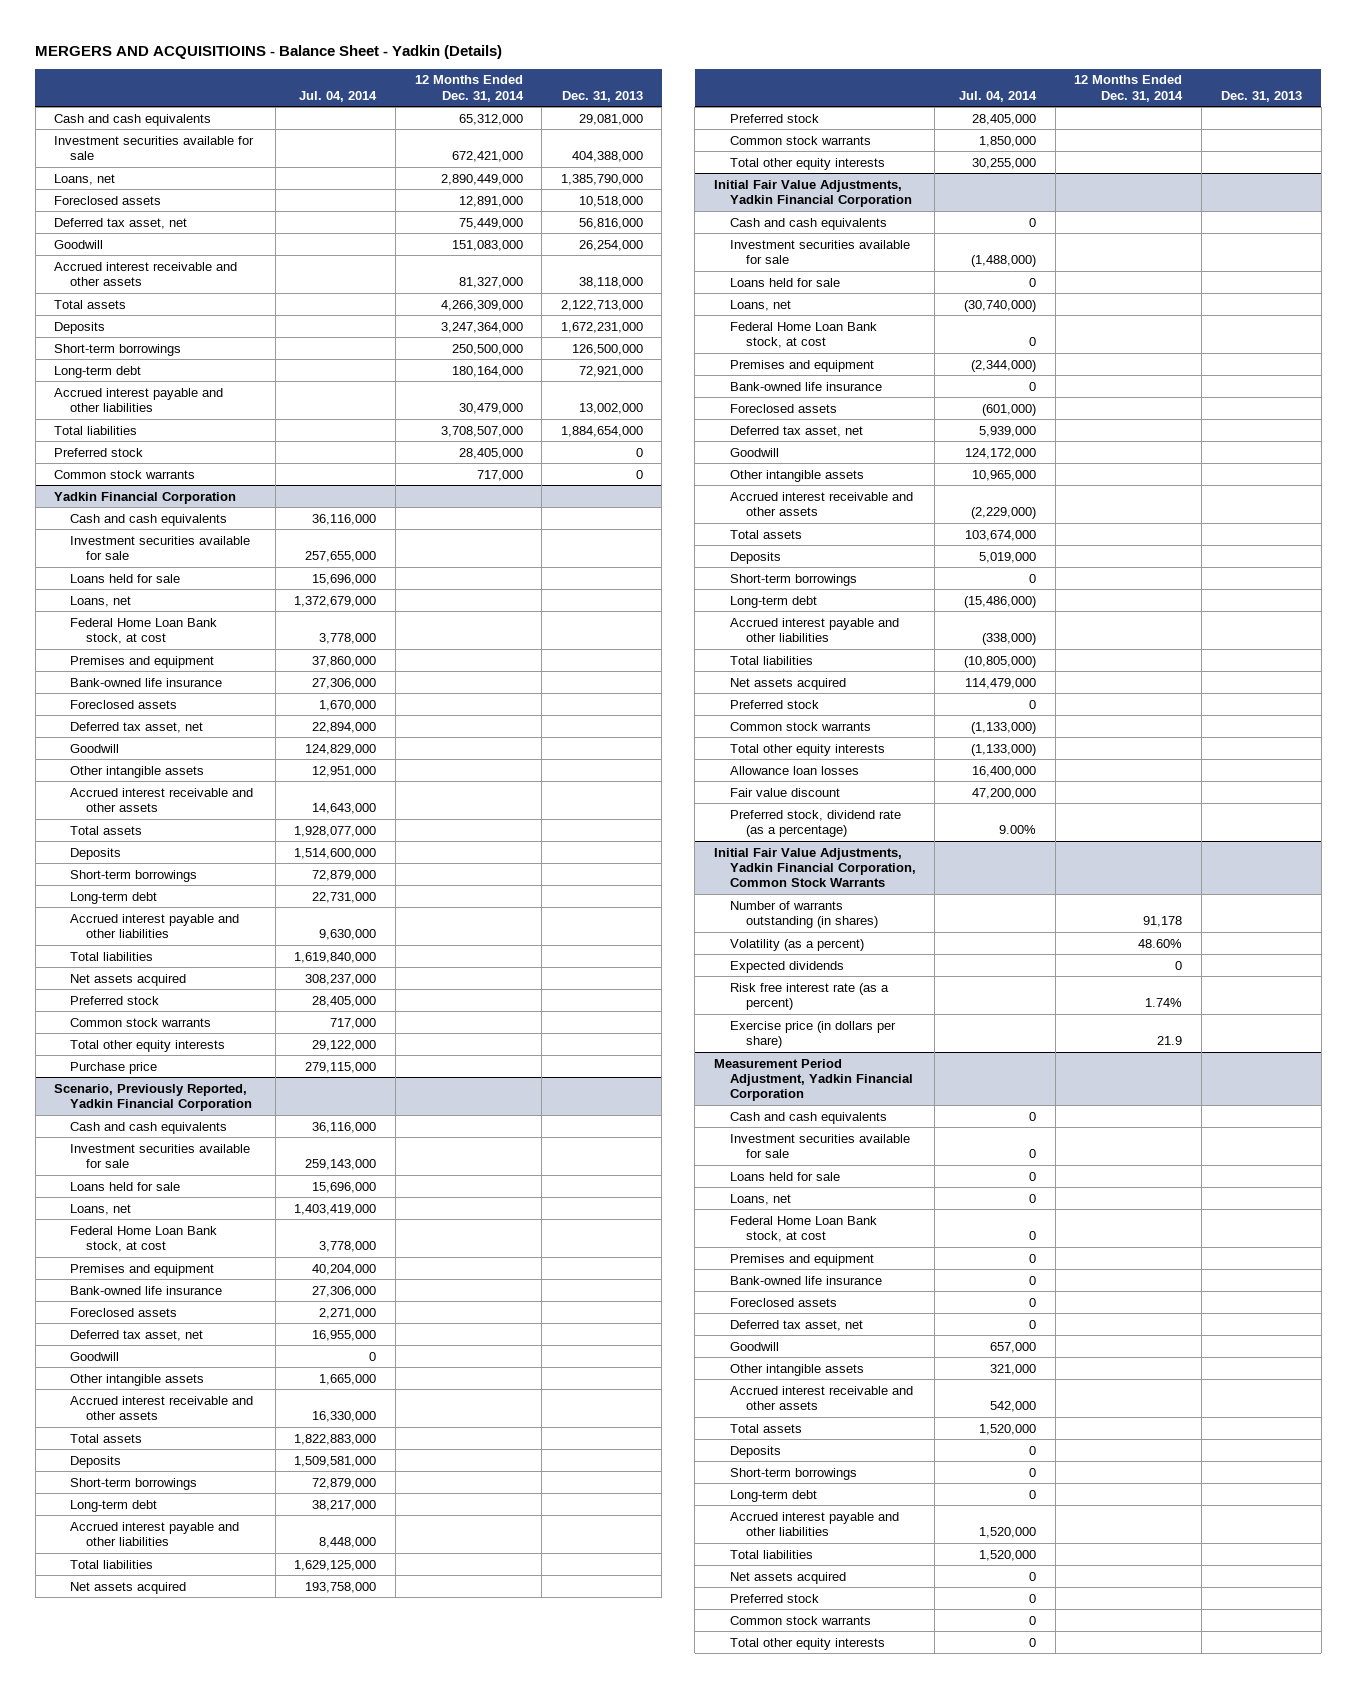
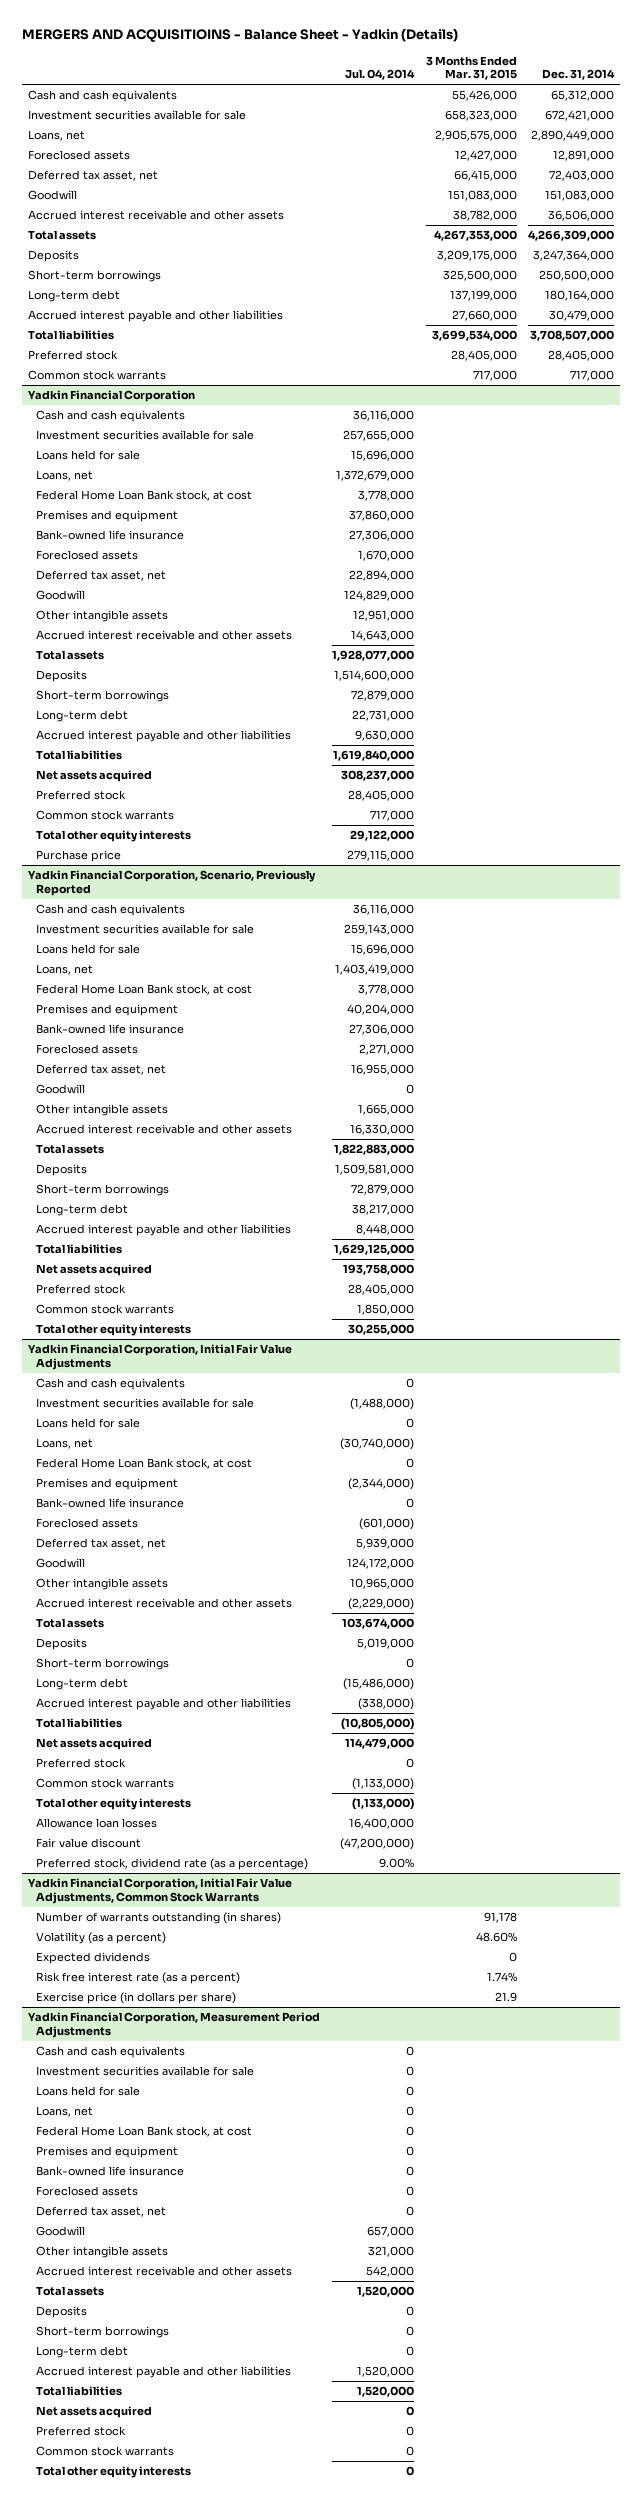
[414,75,524,102] 12 Months Ended Dec. 31, 2014 -> none
[561,90,643,102] Dec. 31, 2013 -> none
none -> [425,55,517,81] 3 Months Ended Mar. 31, 2015
none -> [542,69,616,81] Dec. 31, 2014
[54,1083,253,1112] Scenario, Previously Reported, Yadkin Financial Corporation -> [27,870,316,896] Yadkin Financial Corporation, Scenario, Previously Reported
[713,179,912,208] Initial Fair Value Adjustments, Yadkin Financial Corporation -> [27,1344,292,1370] Yadkin Financial Corporation, Initial Fair Value Adjustments
[971,787,1036,799] 47,200,000 -> [339,1838,414,1851] (47,200,000)
[713,847,916,888] Initial Fair Value Adjustments, Yadkin Financial Corporation, Common Stock Warrants -> [27,1878,292,1904] Yadkin Financial Corporation, Initial Fair Value Adjustments, Common Stock Warrants
[713,1058,913,1102] Measurement Period Adjustment, Yadkin Financial Corporation -> [27,2012,320,2038] Yadkin Financial Corporation, Measurement Period Adjustments

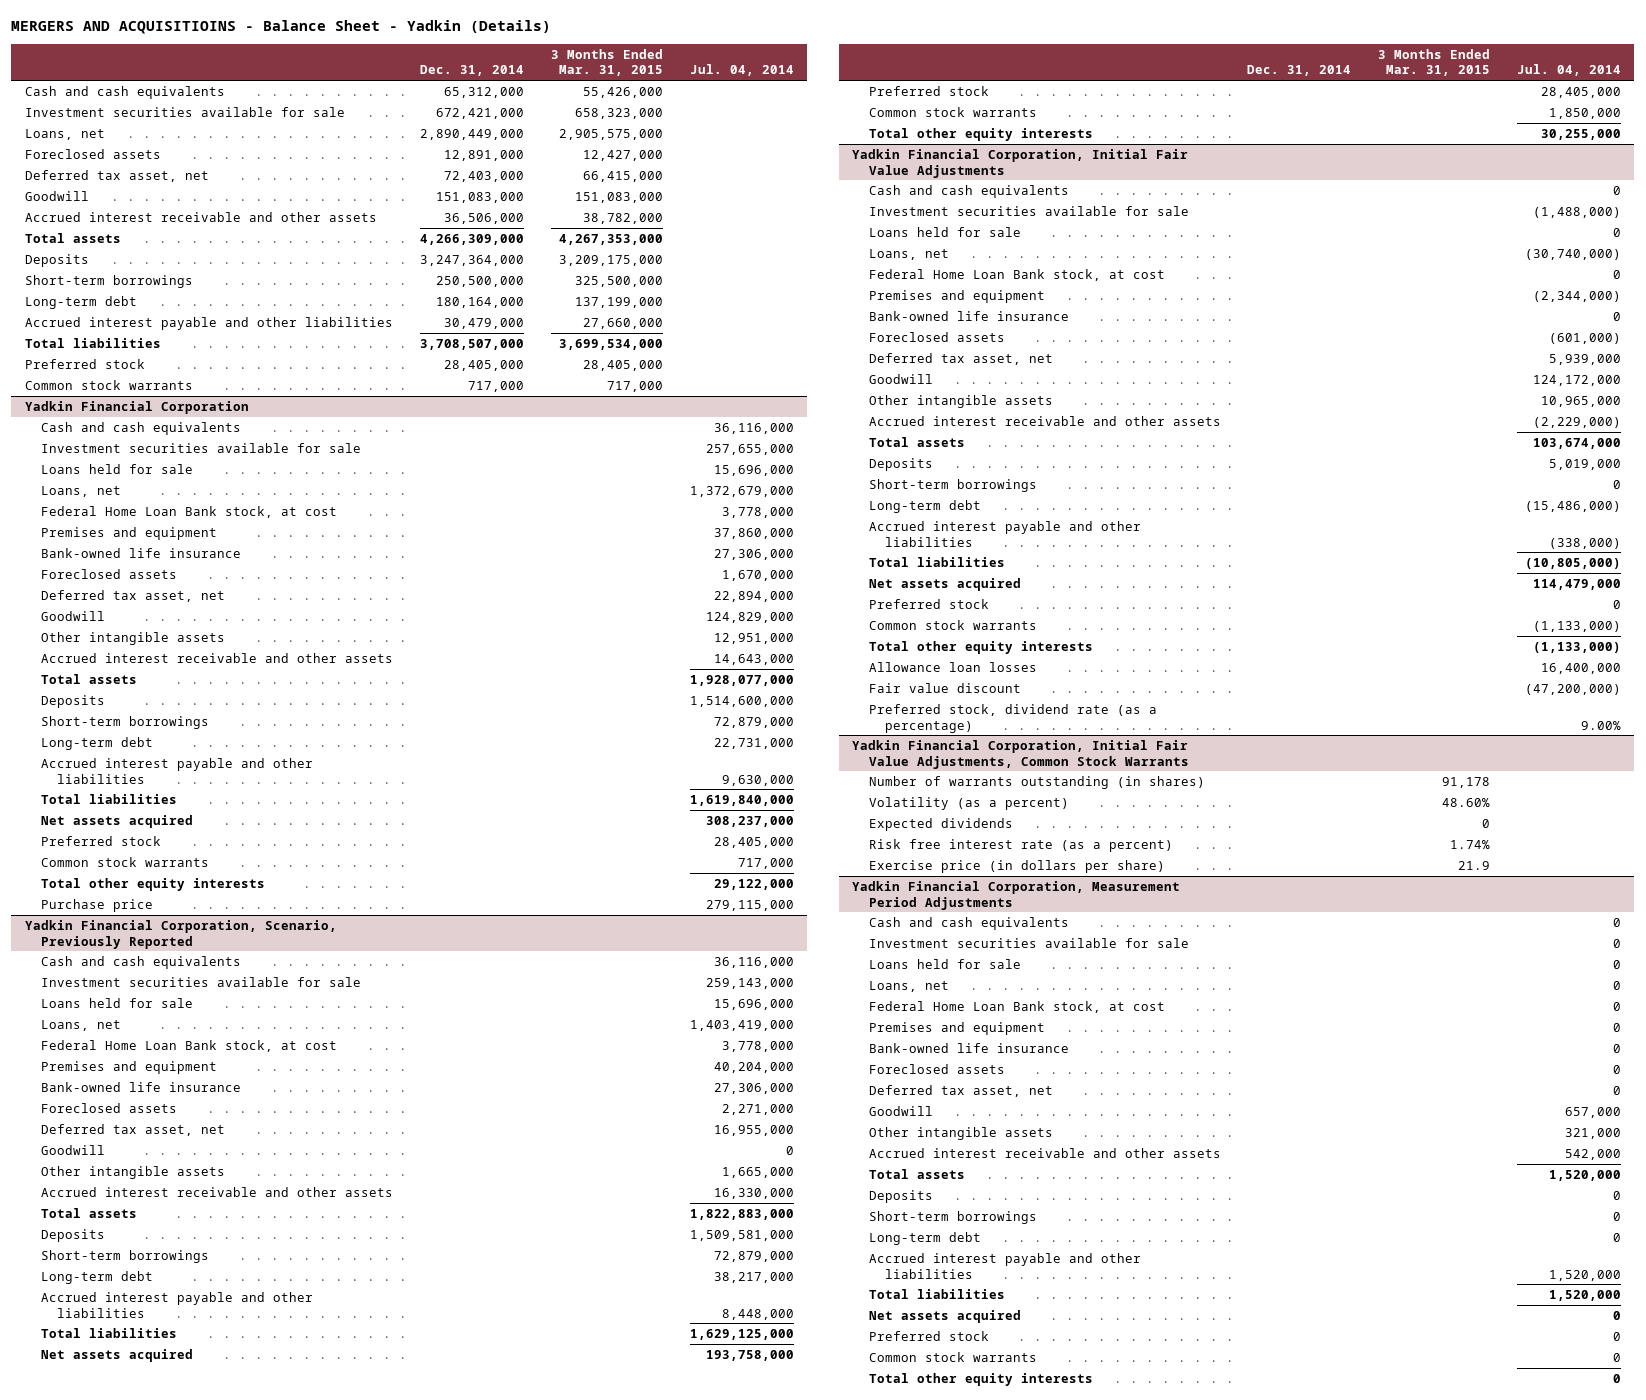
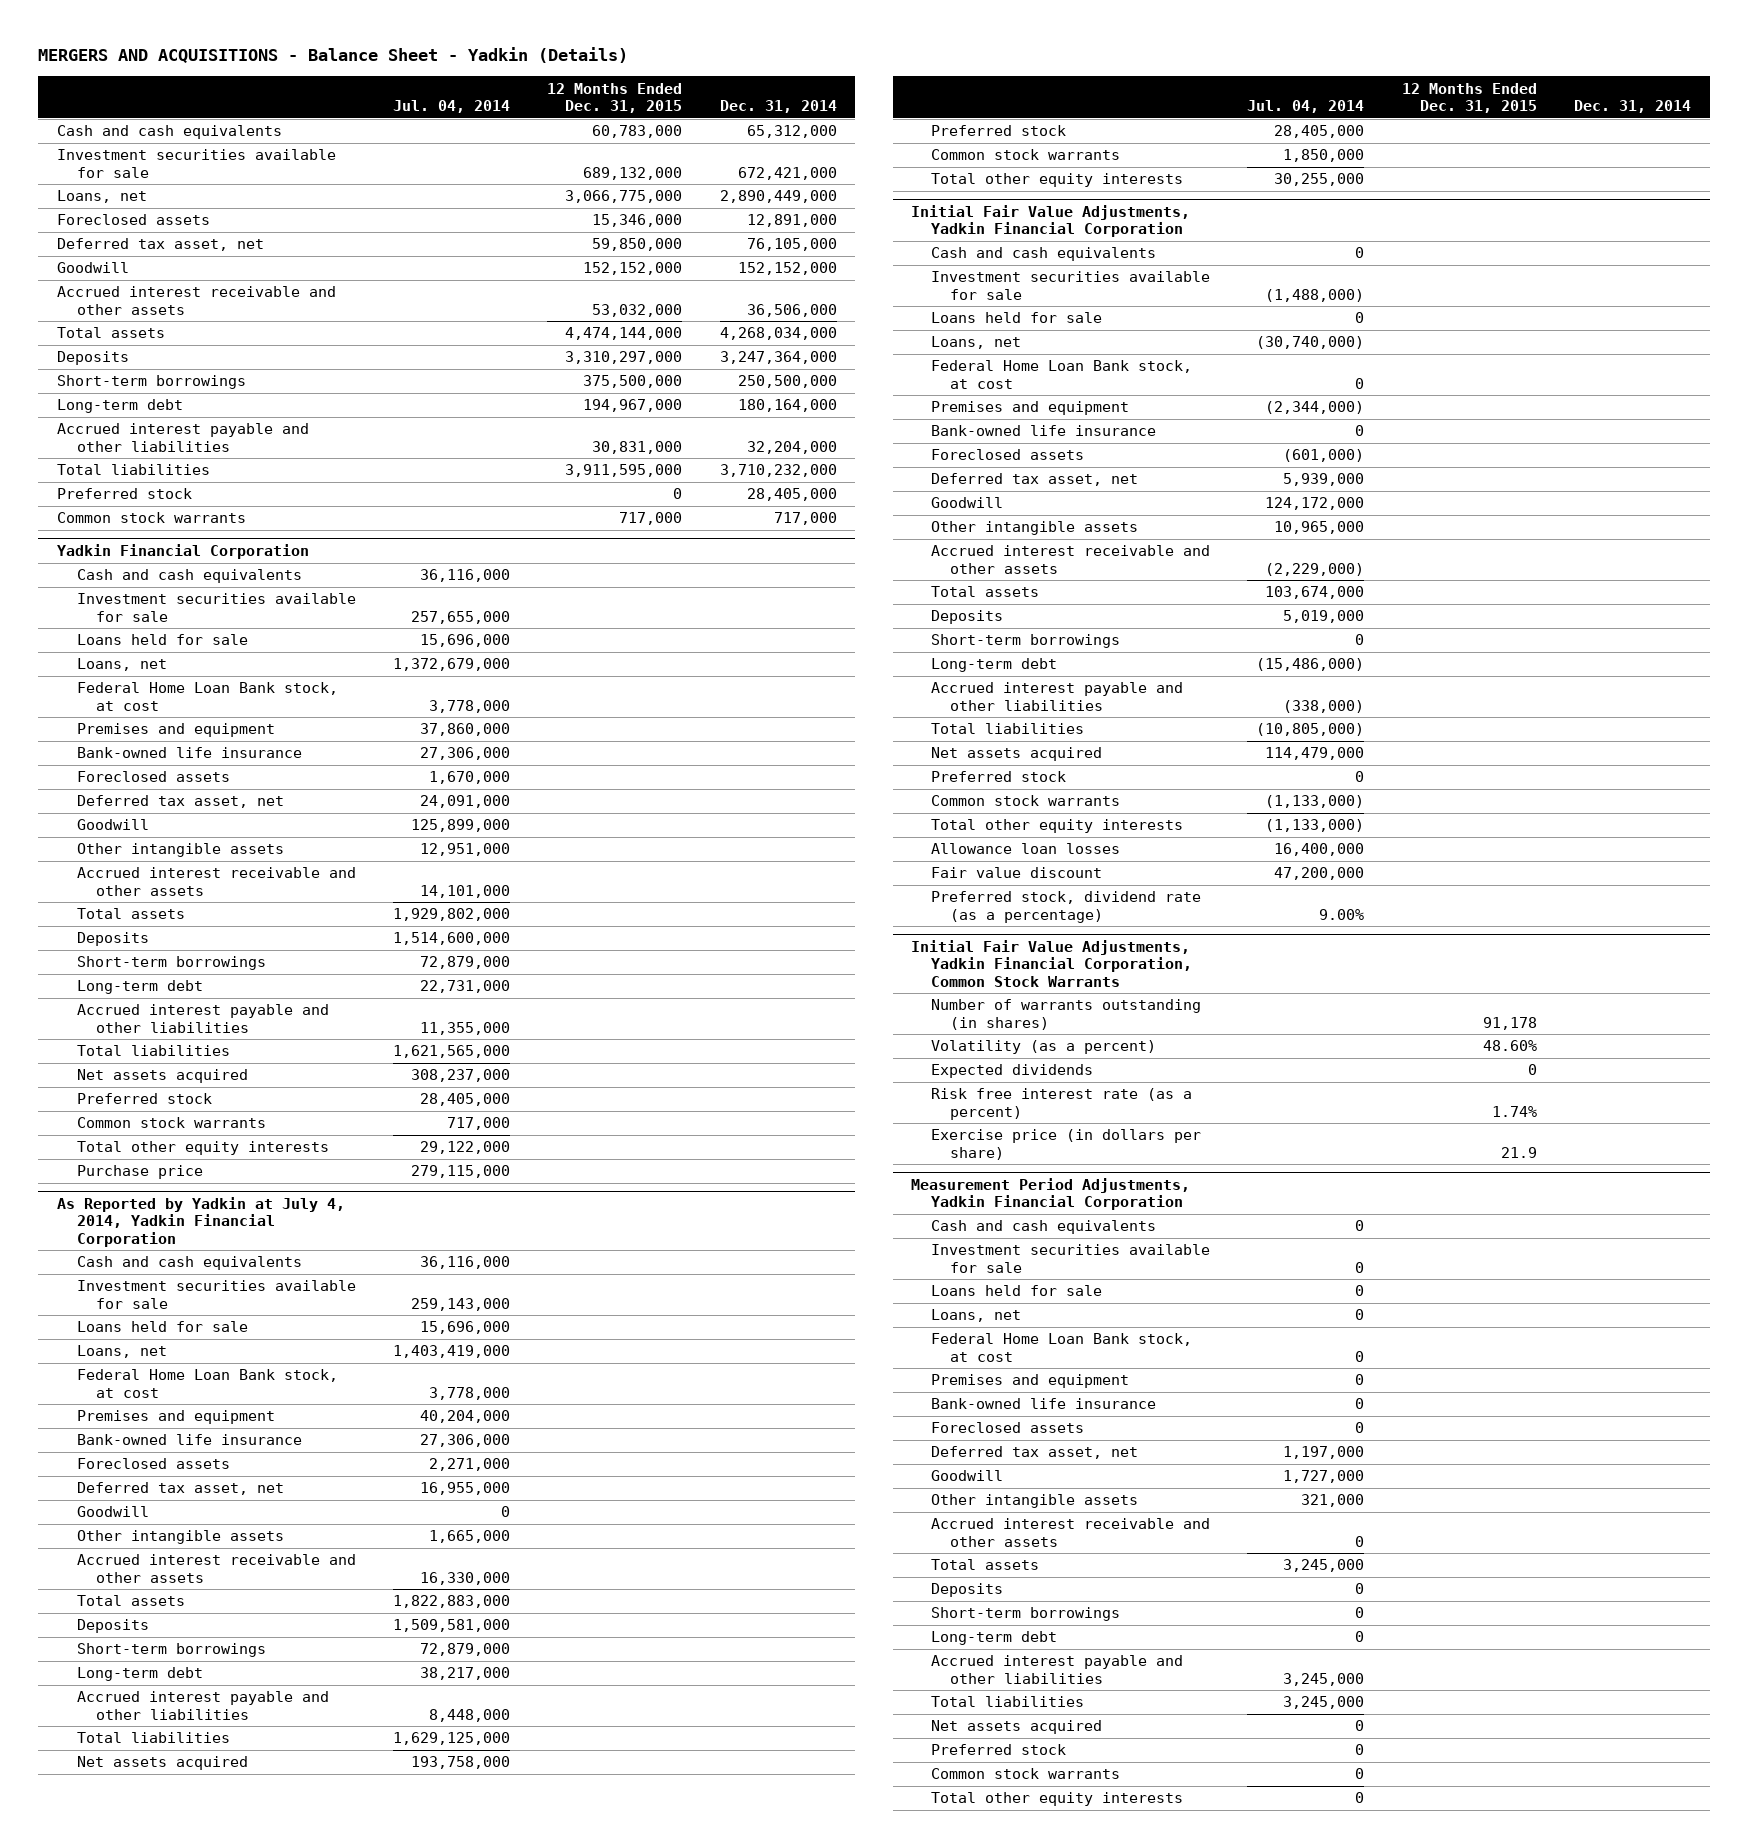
[11,20,552,35] MERGERS AND ACQUISITIOINS - Balance Sheet - Yadkin (Details) -> [38,47,629,64] MERGERS AND ACQUISITIONS - Balance Sheet - Yadkin (Details)
[550,48,663,77] 3 Months Ended Mar. 31, 2015 -> none
none -> [547,82,683,113] 12 Months Ended Dec. 31, 2015
[443,170,524,182] 72,403,000 -> [746,238,837,252] 76,105,000
[435,191,524,203] 151,083,000 -> [737,262,837,276] 152,152,000
[419,233,524,245] 4,266,309,000 -> [719,327,837,341] 4,268,034,000
[443,317,524,329] 30,479,000 -> [746,440,837,454] 32,204,000
[419,338,524,350] 3,708,507,000 -> [719,464,837,478] 3,710,232,000
[713,590,794,602] 22,894,000 -> [419,795,510,809] 24,091,000
[705,611,794,623] 124,829,000 -> [410,819,510,833] 125,899,000
[713,653,794,665] 14,643,000 -> [419,884,510,898] 14,101,000
[689,674,794,686] 1,928,077,000 -> [392,908,510,922] 1,929,802,000
[721,774,794,786] 9,630,000 -> [419,1021,510,1035] 11,355,000
[689,794,794,806] 1,619,840,000 -> [392,1045,510,1059] 1,621,565,000
[24,919,337,949] Yadkin Financial Corporation, Scenario, Previously Reported -> none
none -> [57,1197,346,1247] As Reported by Yadkin at July 4, 2014, Yadkin Financial Corporation
[852,148,1189,178] Yadkin Financial Corporation, Initial Fair Value Adjustments -> [911,205,1191,238] Initial Fair Value Adjustments, Yadkin Financial Corporation
[1525,683,1622,695] (47,200,000) -> [1274,867,1365,881] 47,200,000
[852,739,1189,769] Yadkin Financial Corporation, Initial Fair Value Adjustments, Common Stock Warrants -> [911,940,1192,987] Initial Fair Value Adjustments, Yadkin Financial Corporation, Common Stock Warrants
[852,880,1181,910] Yadkin Financial Corporation, Measurement Period Adjustments -> [911,1178,1191,1211] Measurement Period Adjustments, Yadkin Financial Corporation
[1613,1085,1622,1095] 0 -> [1283,1446,1365,1460] 1,197,000
[1565,1106,1622,1118] 657,000 -> [1283,1470,1365,1484] 1,727,000
[1565,1148,1622,1160] 542,000 -> [1355,1535,1365,1547] 0
[1549,1169,1622,1181] 1,520,000 -> [1283,1559,1365,1573] 3,245,000
[1549,1269,1622,1281] 1,520,000 -> [1283,1672,1365,1686] 3,245,000
[1549,1289,1622,1301] 1,520,000 -> [1283,1696,1365,1710] 3,245,000

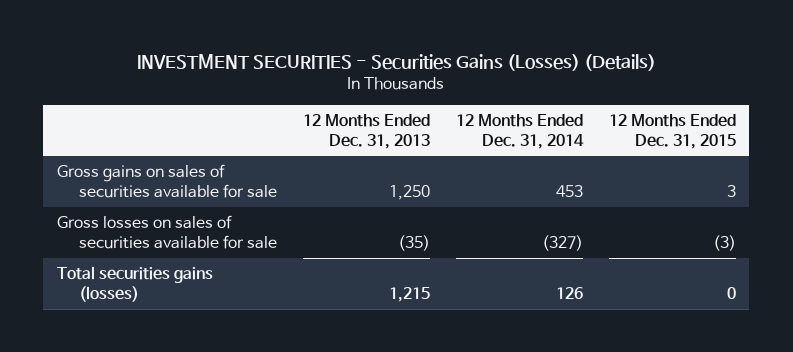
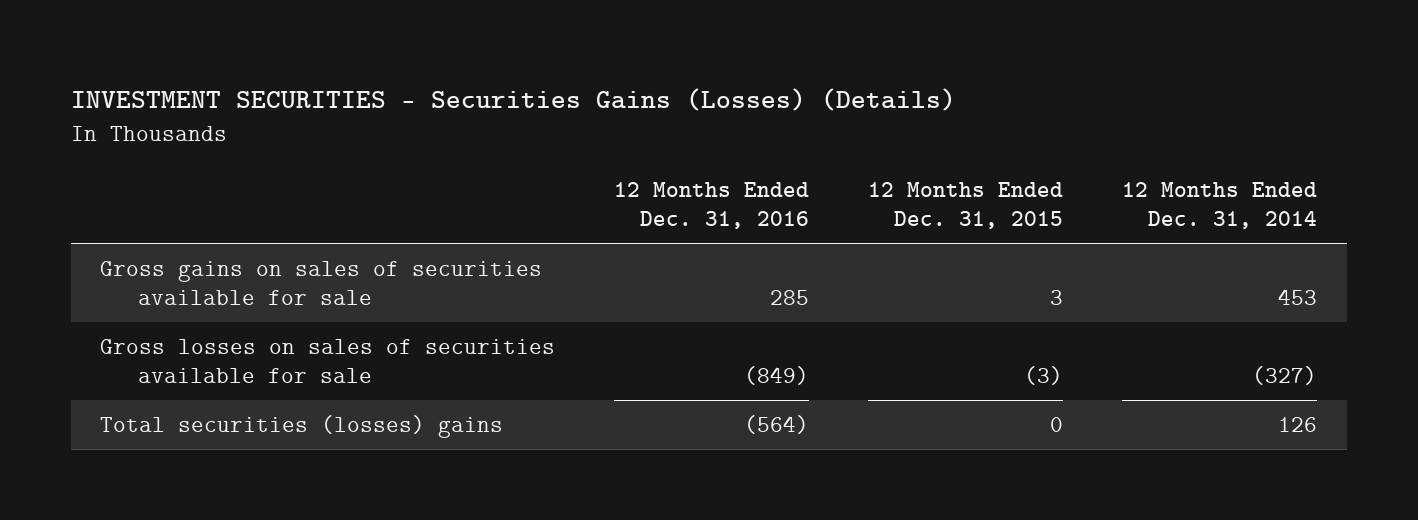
[302,113,430,149] 12 Months Ended Dec. 31, 2013 -> none
none -> [614,181,810,230] 12 Months Ended Dec. 31, 2016
[56,266,213,302] Total securities gains (losses) -> [100,414,504,438] Total securities (losses) gains

